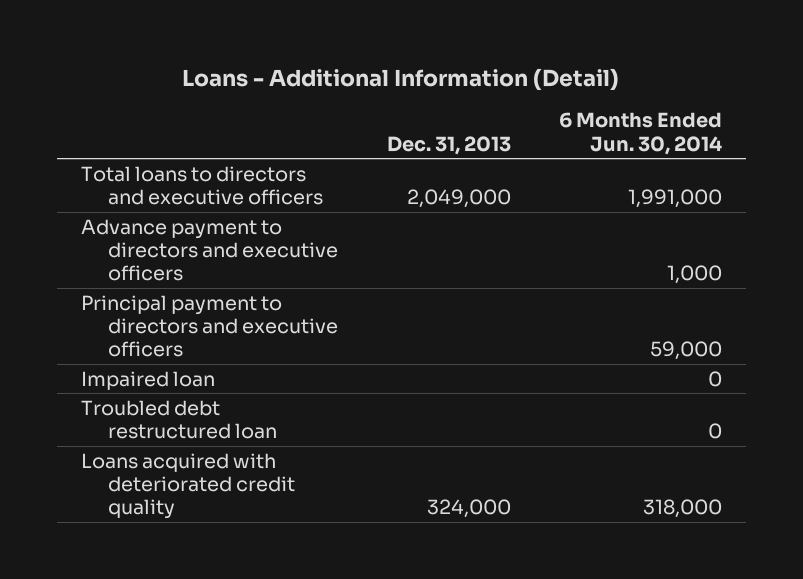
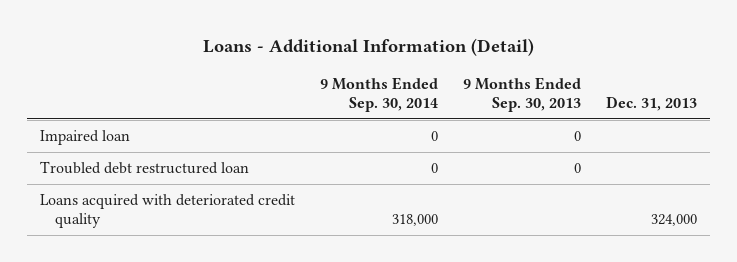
[558,112,722,155] 6 Months Ended Jun. 30, 2014 -> none
none -> [320,76,439,112] 9 Months Ended Sep. 30, 2014
none -> [463,76,582,112] 9 Months Ended Sep. 30, 2013
[80,165,324,205] Total loans to directors and executive officers -> none
[80,218,339,282] Advance payment to directors and executive officers -> none
[80,294,339,358] Principal payment to directors and executive officers -> none

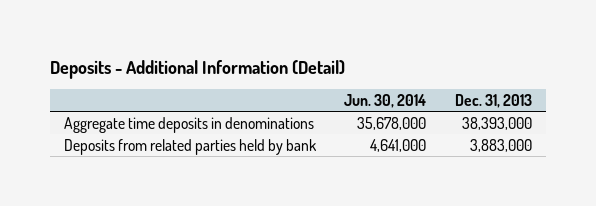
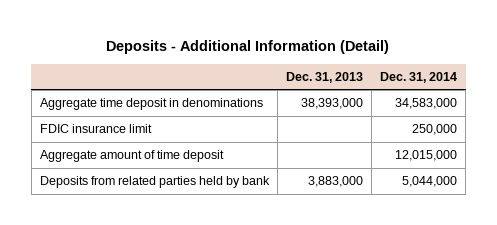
[344,94,427,109] Jun. 30, 2014 -> none
none -> [380,71,458,83] Dec. 31, 2014
[63,116,314,133] Aggregate time deposits in denominations -> [39,98,263,111] Aggregate time deposit in denominations
none -> [39,124,152,134] FDIC insurance limit
none -> [39,150,224,163] Aggregate amount of time deposit

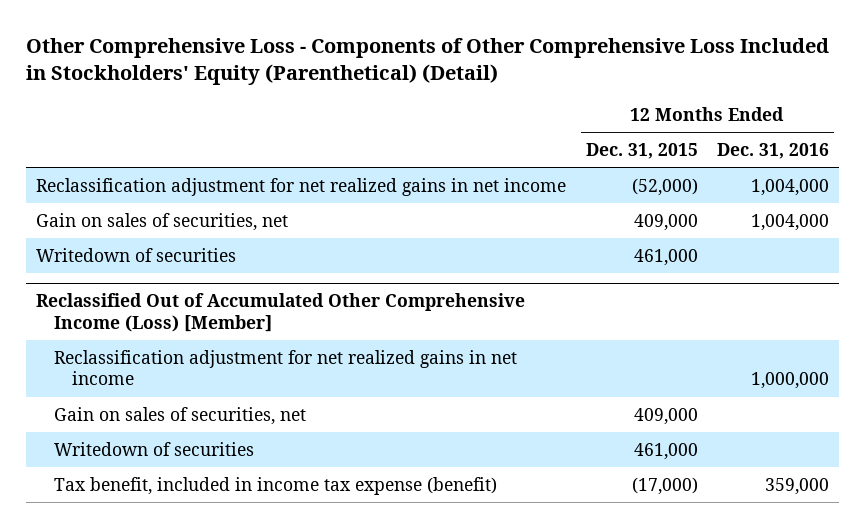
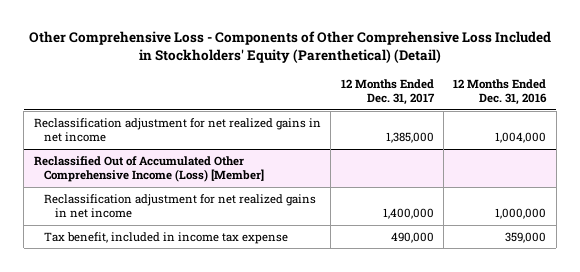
[585,143,698,160] Dec. 31, 2015 -> none
none -> [340,78,435,106] 12 Months Ended Dec. 31, 2017
[36,212,289,231] Gain on sales of securities, net -> none
[36,247,237,262] Writedown of securities -> none
[54,406,307,425] Gain on sales of securities, net -> none
[54,441,255,456] Writedown of securities -> none
[54,476,498,495] Tax benefit, included in income tax expense (benefit) -> [44,231,289,244] Tax benefit, included in income tax expense

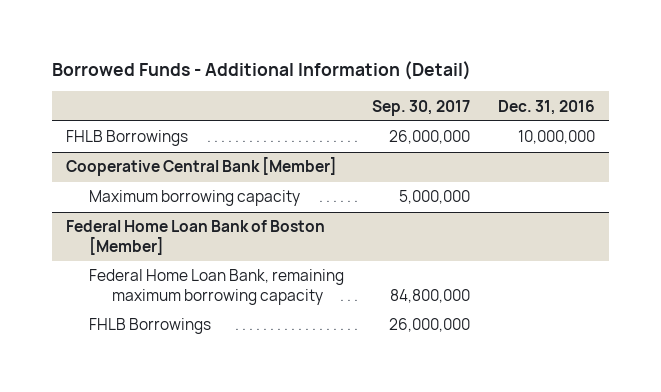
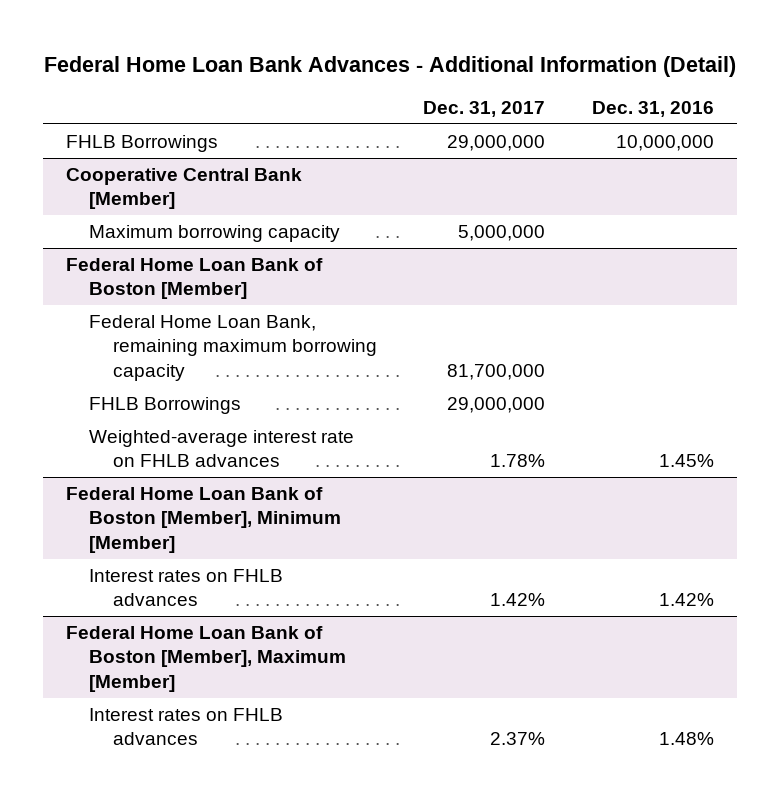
[52,61,472,81] Borrowed Funds - Additional Information (Detail) -> [43,55,736,77] Federal Home Loan Bank Advances - Additional Information (Detail)
[371,99,470,116] Sep. 30, 2017 -> none
none -> [423,100,546,117] Dec. 31, 2017
none -> [89,429,355,468] Weighted-average interest rate on FHLB advances
none -> [65,486,342,553] Federal Home Loan Bank of Boston [Member], Minimum [Member]
none -> [89,568,284,607] Interest rates on FHLB advances
none -> [65,625,347,692] Federal Home Loan Bank of Boston [Member], Maximum [Member]
none -> [89,707,284,746] Interest rates on FHLB advances

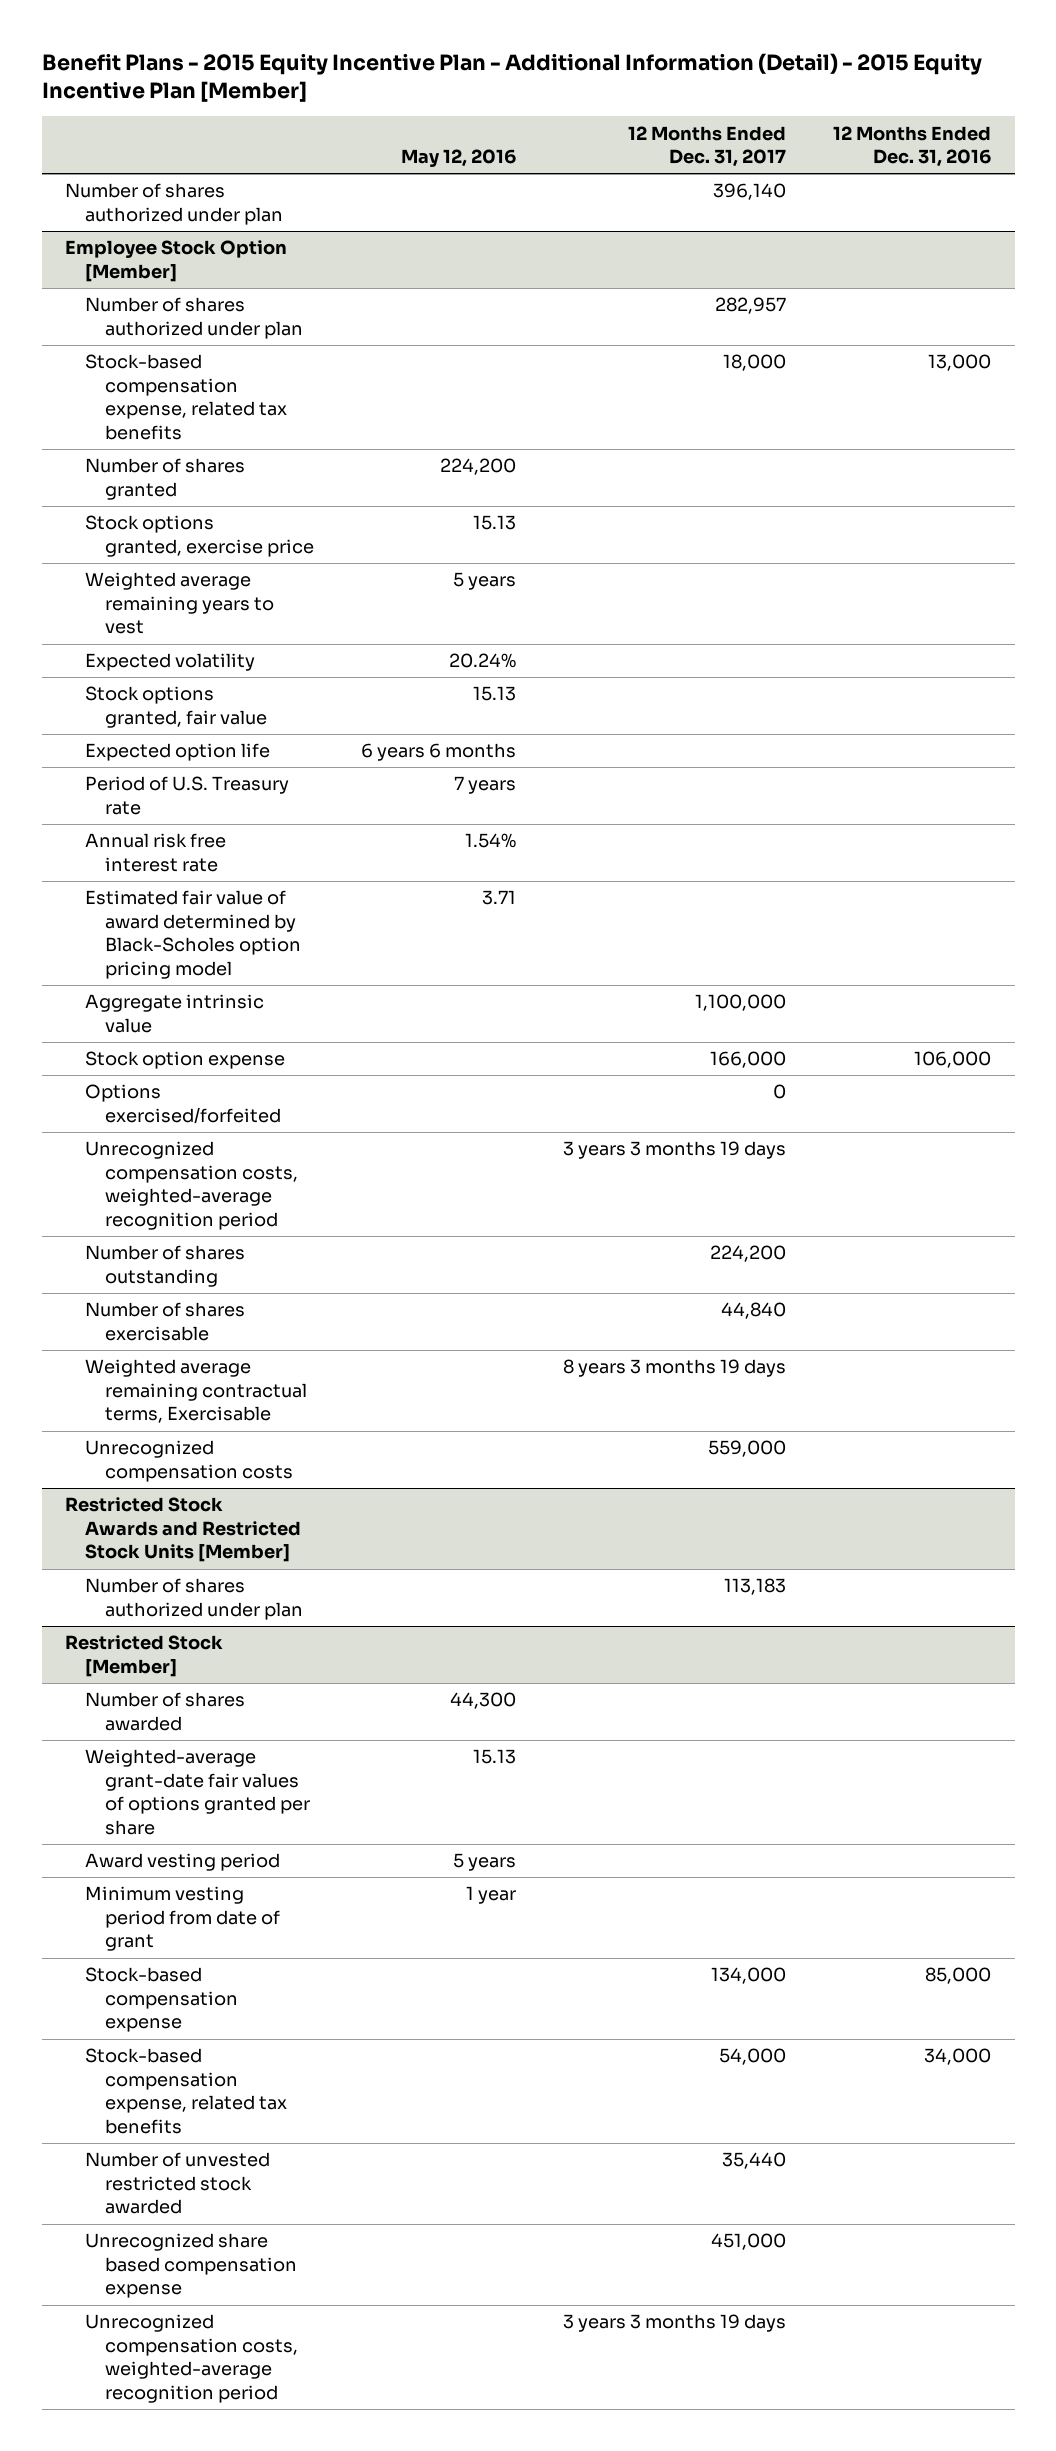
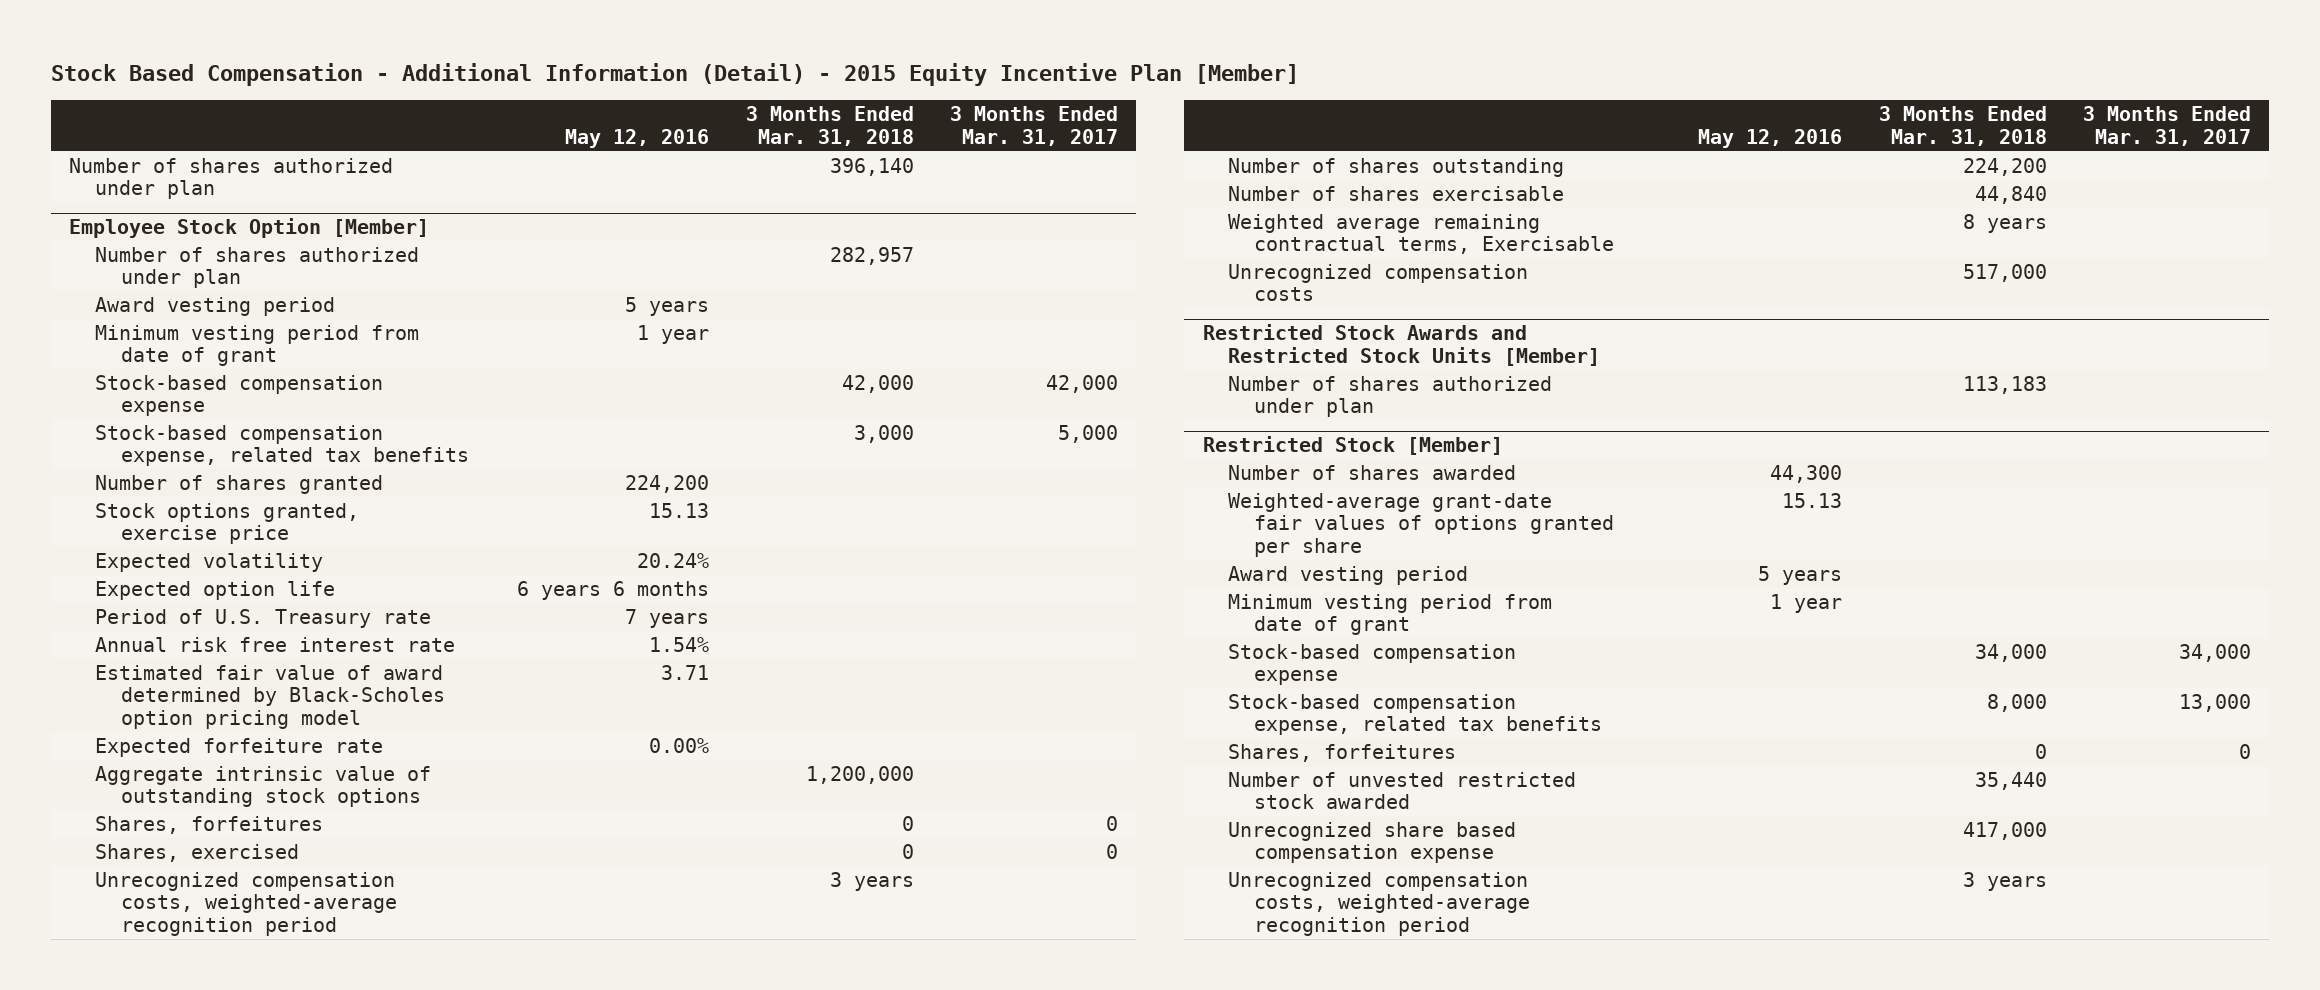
[41,52,982,103] Benefit Plans - 2015 Equity Incentive Plan - Additional Information (Detail) - 2015 Equity Incentive Plan [Member] -> [51,63,1300,87] Stock Based Compensation - Additional Information (Detail) - 2015 Equity Incentive Plan [Member]
[628,125,787,168] 12 Months Ended Dec. 31, 2017 -> none
[833,125,992,168] 12 Months Ended Dec. 31, 2016 -> none
none -> [745,106,914,146] 3 Months Ended Mar. 31, 2018
none -> [949,106,1118,146] 3 Months Ended Mar. 31, 2017
none -> [94,297,335,317] Award vesting period
none -> [94,325,419,367] Minimum vesting period from date of grant
none -> [94,375,383,417] Stock-based compensation expense
[85,572,275,635] Weighted average remaining years to vest -> none
[85,686,268,728] Stock options granted, fair value -> none
[85,1051,286,1070] Stock option expense -> none
[85,1084,282,1124] Options exercised/forfeited -> none
none -> [94,738,383,758] Expected forfeiture rate
[85,994,265,1033] Aggregate intrinsic value -> [94,766,431,808] Aggregate intrinsic value of outstanding stock options
none -> [94,816,323,835] Shares, forfeitures
none -> [94,844,299,863] Shares, exercised
none -> [1228,744,1457,763] Shares, forfeitures

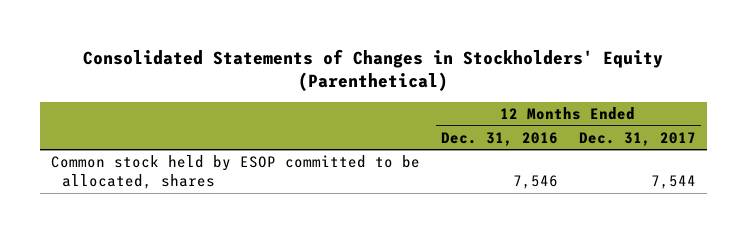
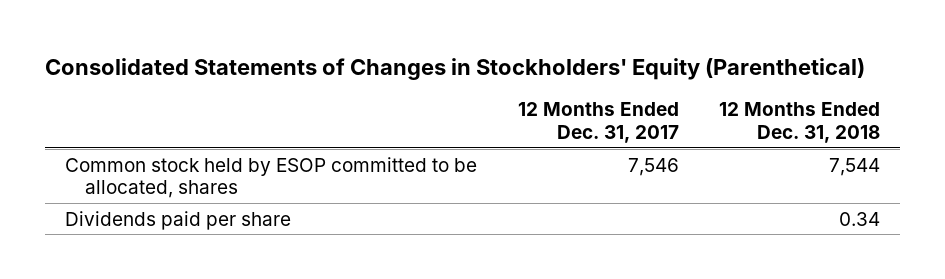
[440,131,558,146] Dec. 31, 2016 -> none
none -> [719,102,881,143] 12 Months Ended Dec. 31, 2018
[650,175,696,190] 7,544 -> [627,157,679,176] 7,546
none -> [65,210,292,230] Dividends paid per share

